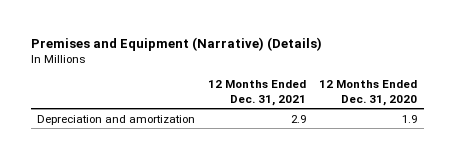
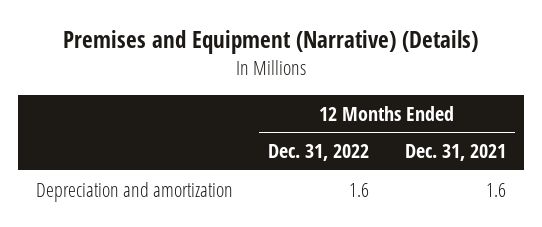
[319,80,418,106] 12 Months Ended Dec. 31, 2020 -> none
none -> [268,144,370,162] Dec. 31, 2022
[291,114,307,123] 2.9 -> [486,182,507,197] 1.6

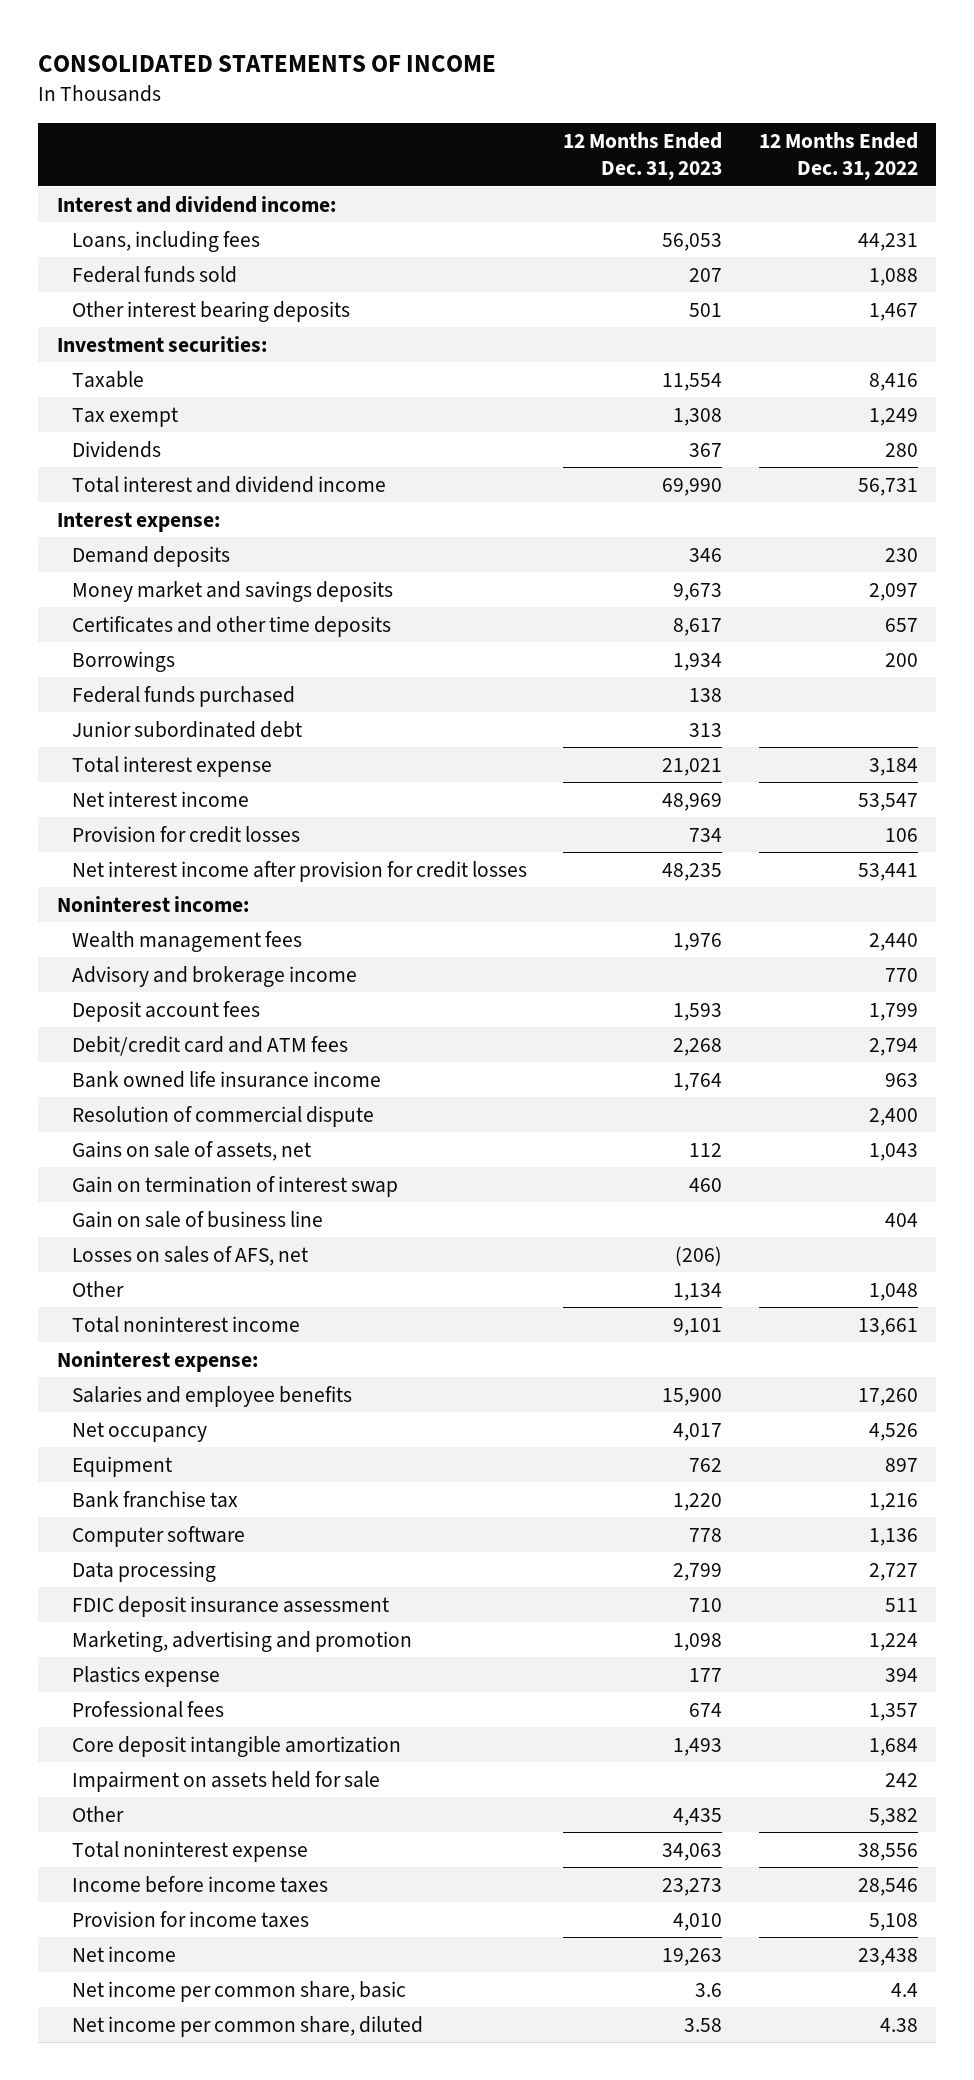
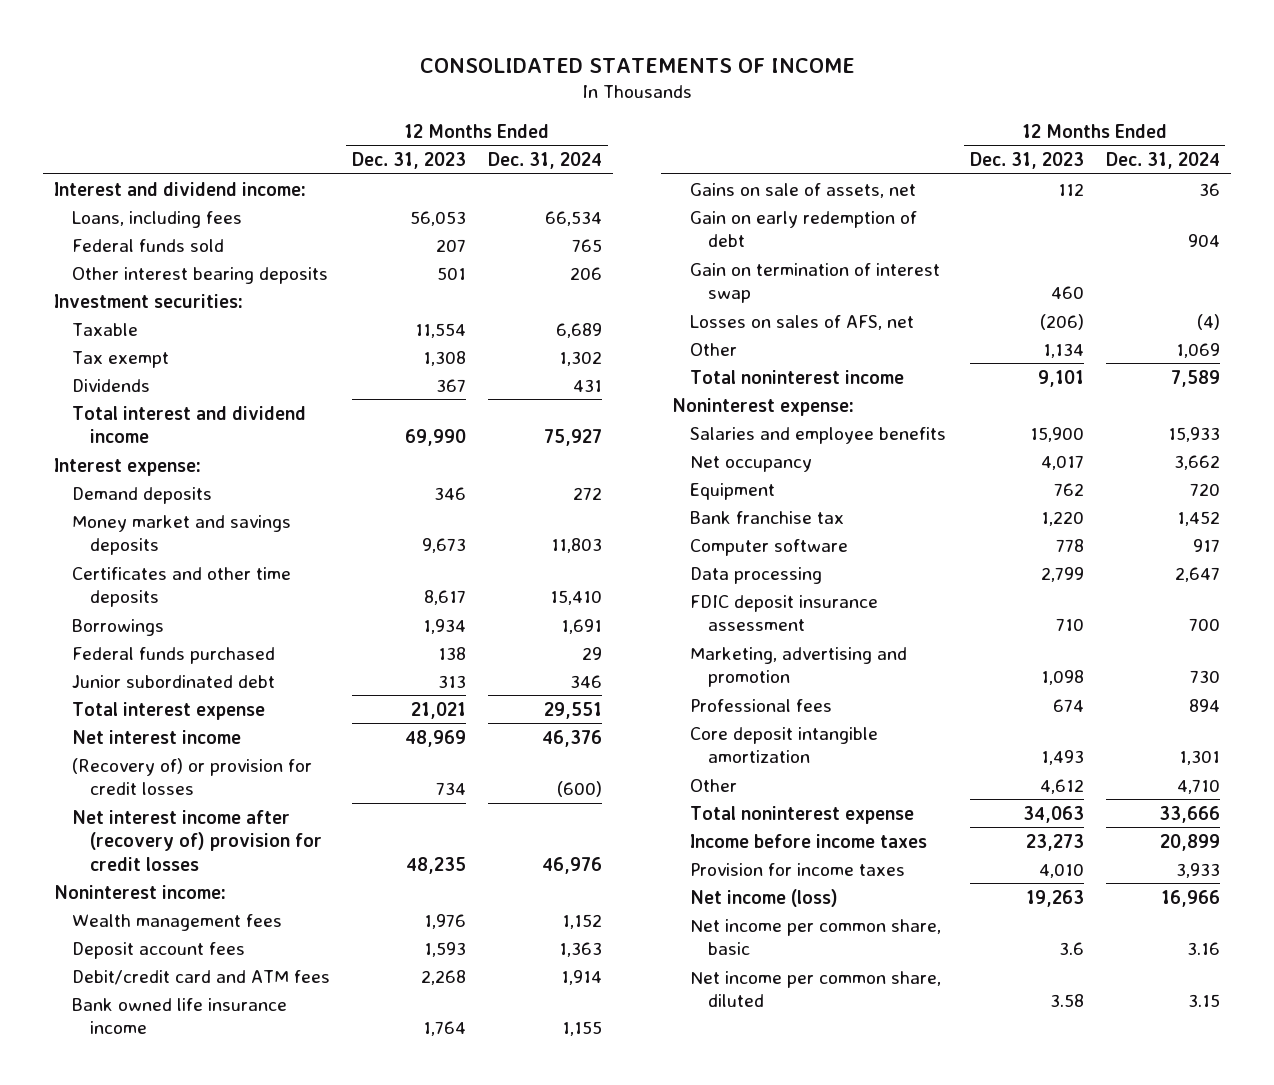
[758,131,918,181] 12 Months Ended Dec. 31, 2022 -> none
none -> [487,152,602,170] Dec. 31, 2024
[71,825,300,843] Provision for credit losses -> [71,757,312,796] (Recovery of) or provision for credit losses
[71,860,527,882] Net interest income after provision for credit losses -> [71,809,322,871] Net interest income after (recovery of) provision for credit losses
[71,965,357,987] Advisory and brokerage income -> none
[71,1105,374,1127] Resolution of commercial dispute -> none
none -> [689,210,917,248] Gain on early redemption of debt
[71,1210,323,1228] Gain on sale of business line -> none
[71,1665,220,1687] Plastics expense -> none
[71,1770,380,1792] Impairment on assets held for sale -> none
[673,1807,723,1826] 4,435 -> [1039,778,1084,794] 4,612
[71,1945,176,1962] Net income -> [689,888,838,907] Net income (loss)

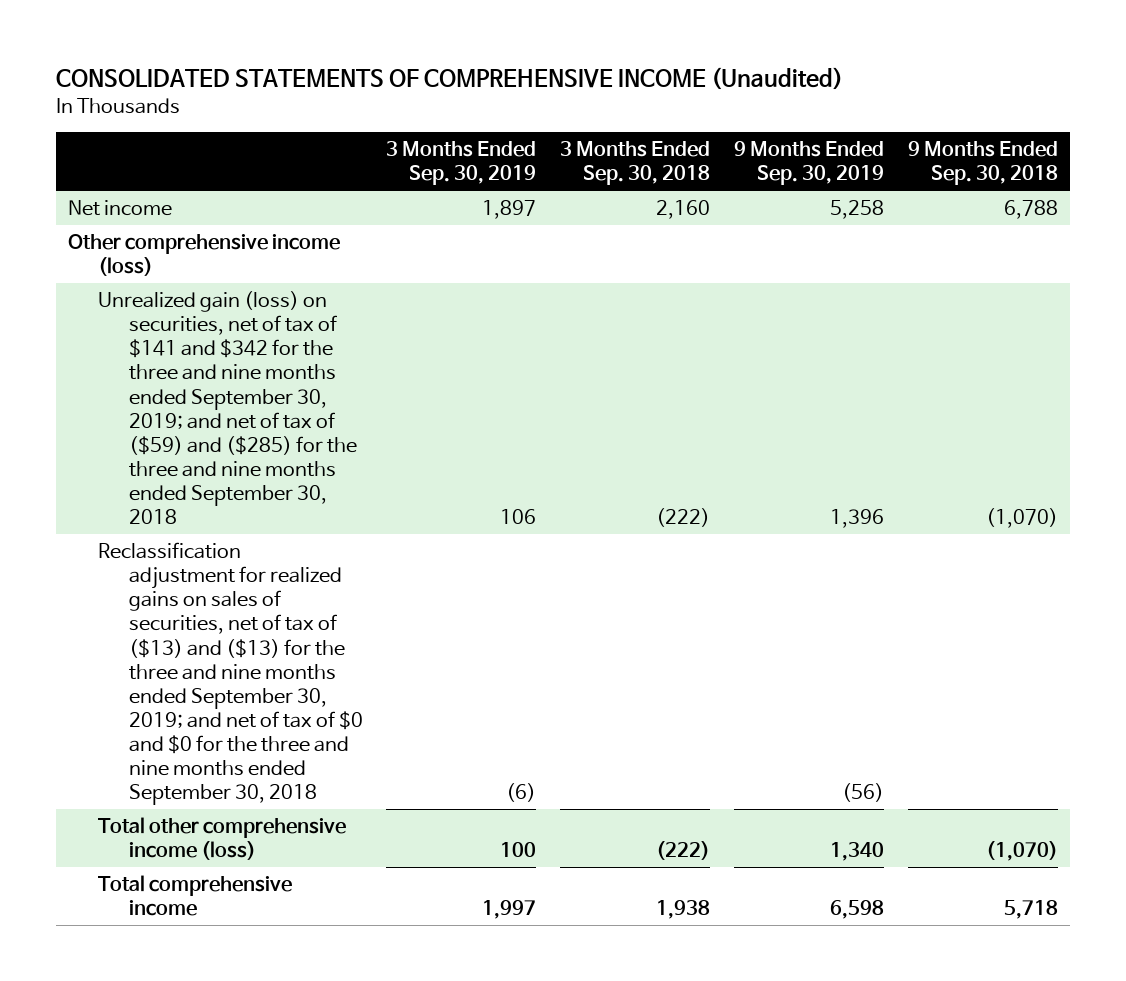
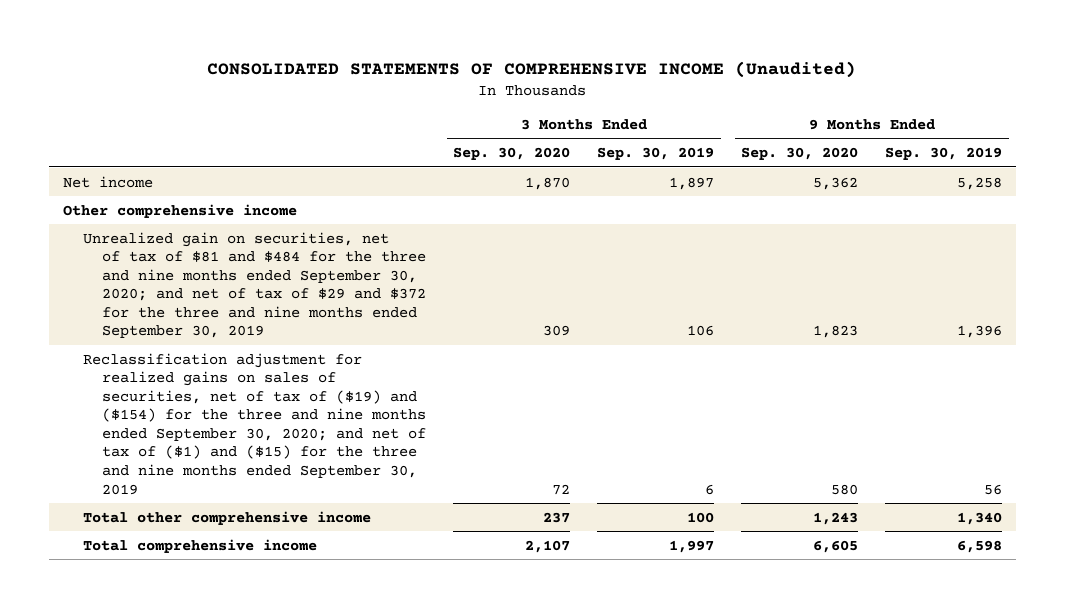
[560,141,711,186] 3 Months Ended Sep. 30, 2018 -> none
[908,141,1059,186] 9 Months Ended Sep. 30, 2018 -> none
none -> [453,147,571,161] Sep. 30, 2020
none -> [741,147,859,161] Sep. 30, 2020
[67,233,340,277] Other comprehensive income (loss) -> [62,203,297,218] Other comprehensive income
[98,290,357,525] Unrealized gain (loss) on securities, net of tax of $141 and $342 for the three and nine months ended September 30, 2019; and net of tax of ($59) and ($285) for the three and nine months ended September 30, 2018 -> [82,231,427,339] Unrealized gain on securities, net of tax of $81 and $484 for the three and nine months ended September 30, 2020; and net of tax of $29 and $372 for the three and nine months ended September 30, 2019
[98,541,363,806] Reclassification adjustment for realized gains on sales of securities, net of tax of ($13) and ($13) for the three and nine months ended September 30, 2019; and net of tax of $0 and $0 for the three and nine months ended September 30, 2018 -> [82,352,427,495] Reclassification adjustment for realized gains on sales of securities, net of tax of ($19) and ($154) for the three and nine months ended September 30, 2020; and net of tax of ($1) and ($15) for the three and nine months ended September 30, 2019
[506,783,537,803] (6) -> [705,483,715,495] 6
[842,783,885,803] (56) -> [984,483,1003,495] 56
[98,816,347,861] Total other comprehensive income (loss) -> [82,510,371,525] Total other comprehensive income

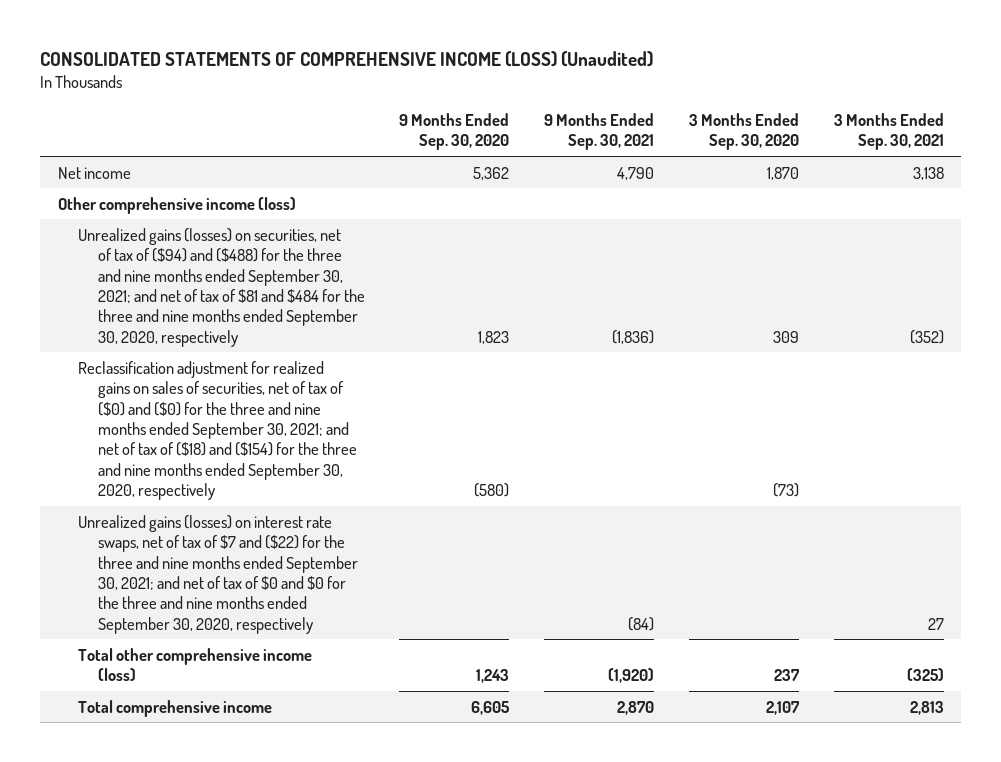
[207,60,857,78] CONSOLIDATED STATEMENTS OF COMPREHENSIVE INCOME (Unaudited) -> [40,50,654,67] CONSOLIDATED STATEMENTS OF COMPREHENSIVE INCOME (LOSS) (Unaudited)
[597,147,715,161] Sep. 30, 2019 -> none
[885,147,1003,161] Sep. 30, 2019 -> none
none -> [544,113,655,151] 9 Months Ended Sep. 30, 2021
none -> [833,113,944,151] 3 Months Ended Sep. 30, 2021
[62,203,297,218] Other comprehensive income -> [57,196,296,214] Other comprehensive income (loss)
[82,231,427,339] Unrealized gain on securities, net of tax of $81 and $484 for the three and nine months ended September 30, 2020; and net of tax of $29 and $372 for the three and nine months ended September 30, 2019 -> [77,227,365,347] Unrealized gains (losses) on securities, net of tax of ($94) and ($488) for the three and nine months ended September 30, 2021; and net of tax of $81 and $484 for the three and nine months ended September 30, 2020, respectively
[82,352,427,495] Reclassification adjustment for realized gains on sales of securities, net of tax of ($19) and ($154) for the three and nine months ended September 30, 2020; and net of tax of ($1) and ($15) for the three and nine months ended September 30, 2019 -> [77,360,357,501] Reclassification adjustment for realized gains on sales of securities, net of tax of ($0) and ($0) for the three and nine months ended September 30, 2021; and net of tax of ($18) and ($154) for the three and nine months ended September 30, 2020, respectively
[552,483,571,495] 72 -> [772,483,799,498] (73)
[831,483,859,495] 580 -> [474,483,510,498] (580)
none -> [77,514,358,634] Unrealized gains (losses) on interest rate swaps, net of tax of $7 and ($22) for the three and nine months ended September 30, 2021; and net of tax of $0 and $0 for the three and nine months ended September 30, 2020, respectively
[82,510,371,525] Total other comprehensive income -> [77,647,312,682] Total other comprehensive income (loss)

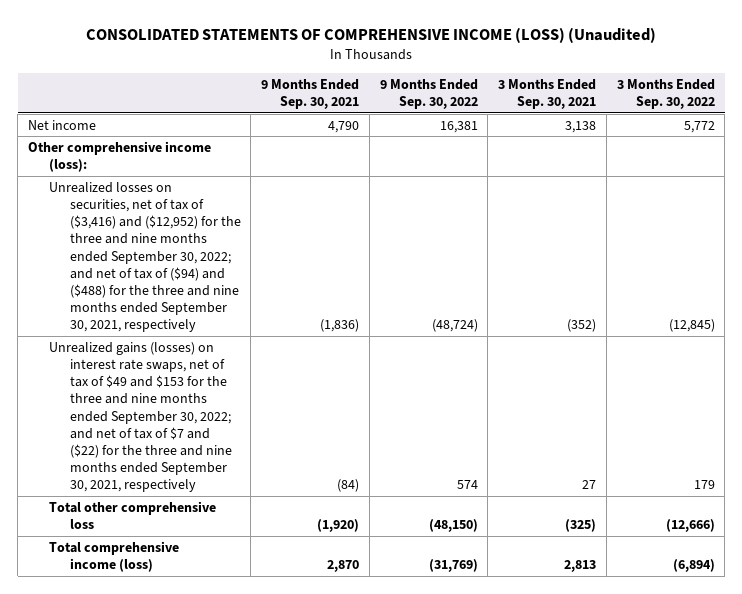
[399,113,510,151] 9 Months Ended Sep. 30, 2020 -> none
[688,113,799,151] 3 Months Ended Sep. 30, 2020 -> none
none -> [379,78,478,110] 9 Months Ended Sep. 30, 2022
none -> [616,78,715,110] 3 Months Ended Sep. 30, 2022
[77,360,357,501] Reclassification adjustment for realized gains on sales of securities, net of tax of ($0) and ($0) for the three and nine months ended September 30, 2021; and net of tax of ($18) and ($154) for the three and nine months ended September 30, 2020, respectively -> none
[57,196,296,214] Other comprehensive income (loss) -> [27,140,211,173] Other comprehensive income (loss):
[77,227,365,347] Unrealized gains (losses) on securities, net of tax of ($94) and ($488) for the three and nine months ended September 30, 2021; and net of tax of $81 and $484 for the three and nine months ended September 30, 2020, respectively -> [48,181,241,333] Unrealized losses on securities, net of tax of ($3,416) and ($12,952) for the three and nine months ended September 30, 2022; and net of tax of ($94) and ($488) for the three and nine months ended September 30, 2021, respectively
[77,514,358,634] Unrealized gains (losses) on interest rate swaps, net of tax of $7 and ($22) for the three and nine months ended September 30, 2021; and net of tax of $0 and $0 for the three and nine months ended September 30, 2020, respectively -> [48,341,232,493] Unrealized gains (losses) on interest rate swaps, net of tax of $49 and $153 for the three and nine months ended September 30, 2022; and net of tax of $7 and ($22) for the three and nine months ended September 30, 2021, respectively
[77,647,312,682] Total other comprehensive income (loss) -> [48,500,216,530] Total other comprehensive loss
[77,699,272,717] Total comprehensive income -> [48,540,179,573] Total comprehensive income (loss)

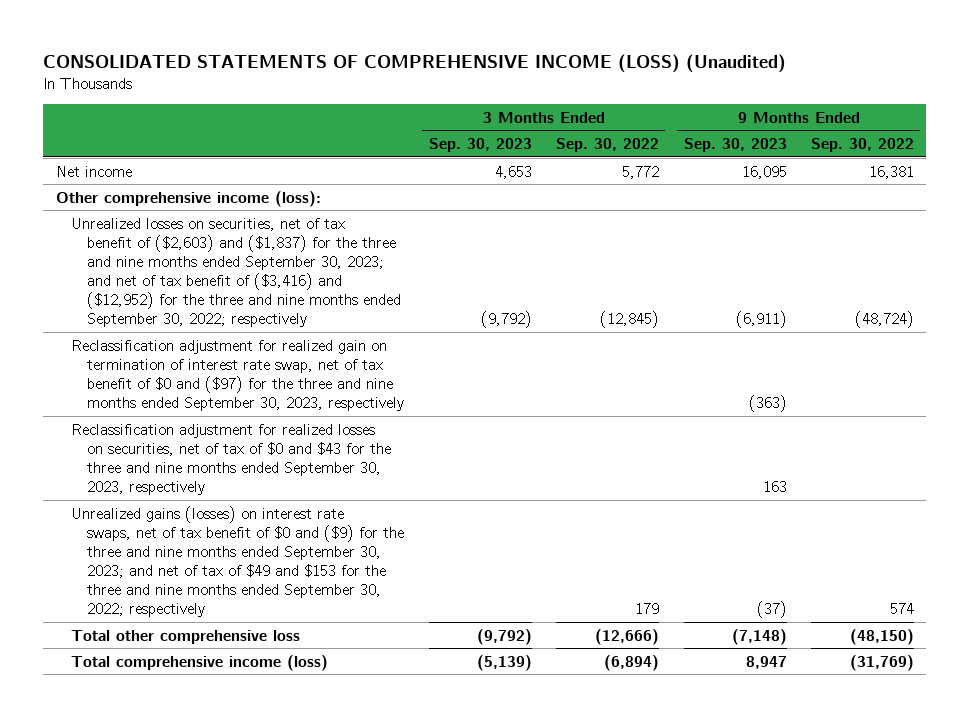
[261,78,360,110] 9 Months Ended Sep. 30, 2021 -> none
[498,78,597,110] 3 Months Ended Sep. 30, 2021 -> none
none -> [428,138,532,153] Sep. 30, 2023
none -> [683,138,787,153] Sep. 30, 2023
[48,181,241,333] Unrealized losses on securities, net of tax of ($3,416) and ($12,952) for the three and nine months ended September 30, 2022; and net of tax of ($94) and ($488) for the three and nine months ended September 30, 2021, respectively -> [71,217,402,328] Unrealized losses on securities, net of tax benefit of ($2,603) and ($1,837) for the three and nine months ended September 30, 2023; and net of tax benefit of ($3,416) and ($12,952) for the three and nine months ended September 30, 2022; respectively
none -> [71,339,405,412] Reclassification adjustment for realized gain on termination of interest rate swap, net of tax benefit of $0 and ($97) for the three and nine months ended September 30, 2023, respectively
none -> [71,423,392,496] Reclassification adjustment for realized losses on securities, net of tax of $0 and $43 for the three and nine months ended September 30, 2023, respectively
[48,341,232,493] Unrealized gains (losses) on interest rate swaps, net of tax of $49 and $153 for the three and nine months ended September 30, 2022; and net of tax of $7 and ($22) for the three and nine months ended September 30, 2021, respectively -> [71,505,405,618] Unrealized gains (losses) on interest rate swaps, net of tax benefit of $0 and ($9) for the three and nine months ended September 30, 2023; and net of tax of $49 and $153 for the three and nine months ended September 30, 2022; respectively

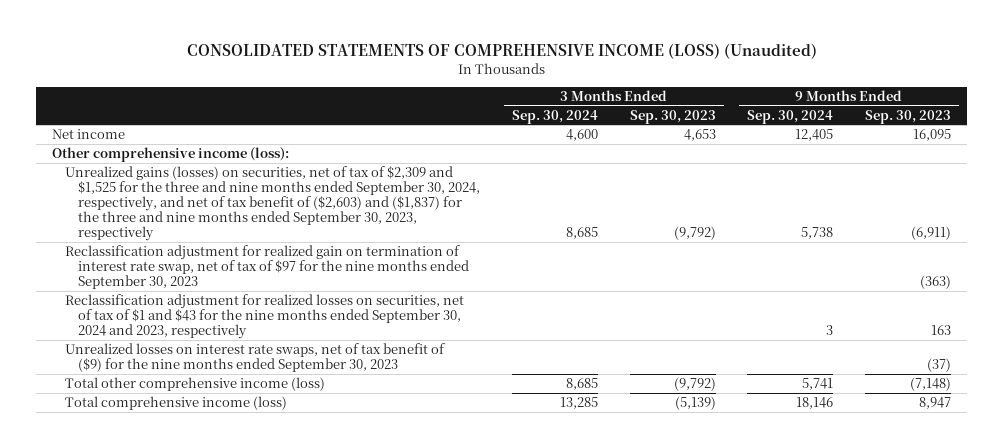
[556,138,660,153] Sep. 30, 2022 -> none
[811,138,915,153] Sep. 30, 2022 -> none
none -> [511,109,598,124] Sep. 30, 2024
none -> [747,109,834,124] Sep. 30, 2024
[71,217,402,328] Unrealized losses on securities, net of tax benefit of ($2,603) and ($1,837) for the three and nine months ended September 30, 2023; and net of tax benefit of ($3,416) and ($12,952) for the three and nine months ended September 30, 2022; respectively -> [64,166,480,242] Unrealized gains (losses) on securities, net of tax of $2,309 and $1,525 for the three and nine months ended September 30, 2024, respectively, and net of tax benefit of ($2,603) and ($1,837) for the three and nine months ended September 30, 2023, respectively
[71,339,405,412] Reclassification adjustment for realized gain on termination of interest rate swap, net of tax benefit of $0 and ($97) for the three and nine months ended September 30, 2023, respectively -> [64,245,469,290] Reclassification adjustment for realized gain on termination of interest rate swap, net of tax of $97 for the nine months ended September 30, 2023
[71,423,392,496] Reclassification adjustment for realized losses on securities, net of tax of $0 and $43 for the three and nine months ended September 30, 2023, respectively -> [64,294,464,340] Reclassification adjustment for realized losses on securities, net of tax of $1 and $43 for the nine months ended September 30, 2024 and 2023, respectively
[71,505,405,618] Unrealized gains (losses) on interest rate swaps, net of tax benefit of $0 and ($9) for the three and nine months ended September 30, 2023; and net of tax of $49 and $153 for the three and nine months ended September 30, 2022; respectively -> [64,343,445,373] Unrealized losses on interest rate swaps, net of tax benefit of ($9) for the nine months ended September 30, 2023
[71,629,301,644] Total other comprehensive loss -> [64,377,325,392] Total other comprehensive income (loss)

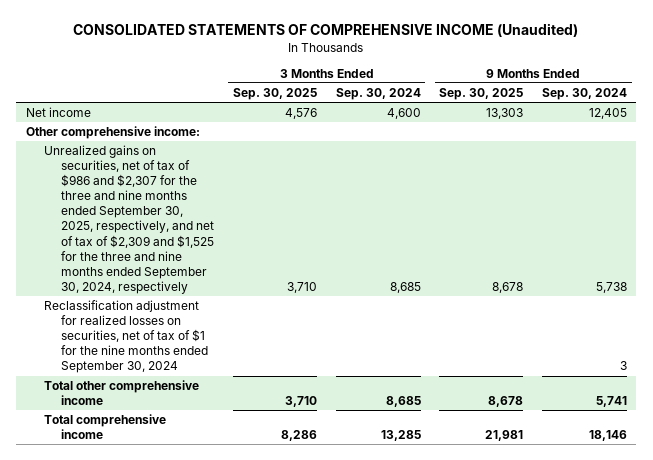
[186,43,817,60] CONSOLIDATED STATEMENTS OF COMPREHENSIVE INCOME (LOSS) (Unaudited) -> [73,23,579,38] CONSOLIDATED STATEMENTS OF COMPREHENSIVE INCOME (Unaudited)
[629,109,716,124] Sep. 30, 2023 -> none
[865,109,952,124] Sep. 30, 2023 -> none
none -> [232,88,317,101] Sep. 30, 2025
none -> [439,88,524,101] Sep. 30, 2025
[64,245,469,290] Reclassification adjustment for realized gain on termination of interest rate swap, net of tax of $97 for the nine months ended September 30, 2023 -> none
[64,343,445,373] Unrealized losses on interest rate swaps, net of tax benefit of ($9) for the nine months ended September 30, 2023 -> none
[51,147,289,163] Other comprehensive income (loss): -> [25,126,200,140] Other comprehensive income:
[64,166,480,242] Unrealized gains (losses) on securities, net of tax of $2,309 and $1,525 for the three and nine months ended September 30, 2024, respectively, and net of tax benefit of ($2,603) and ($1,837) for the three and nine months ended September 30, 2023, respectively -> [43,145,215,294] Unrealized gains on securities, net of tax of $986 and $2,307 for the three and nine months ended September 30, 2025, respectively, and net of tax of $2,309 and $1,525 for the three and nine months ended September 30, 2024, respectively
[64,294,464,340] Reclassification adjustment for realized losses on securities, net of tax of $1 and $43 for the nine months ended September 30, 2024 and 2023, respectively -> [43,300,209,374] Reclassification adjustment for realized losses on securities, net of tax of $1 for the nine months ended September 30, 2024
[64,377,325,392] Total other comprehensive income (loss) -> [43,380,199,406] Total other comprehensive income
[64,396,287,411] Total comprehensive income (loss) -> [43,414,166,440] Total comprehensive income

